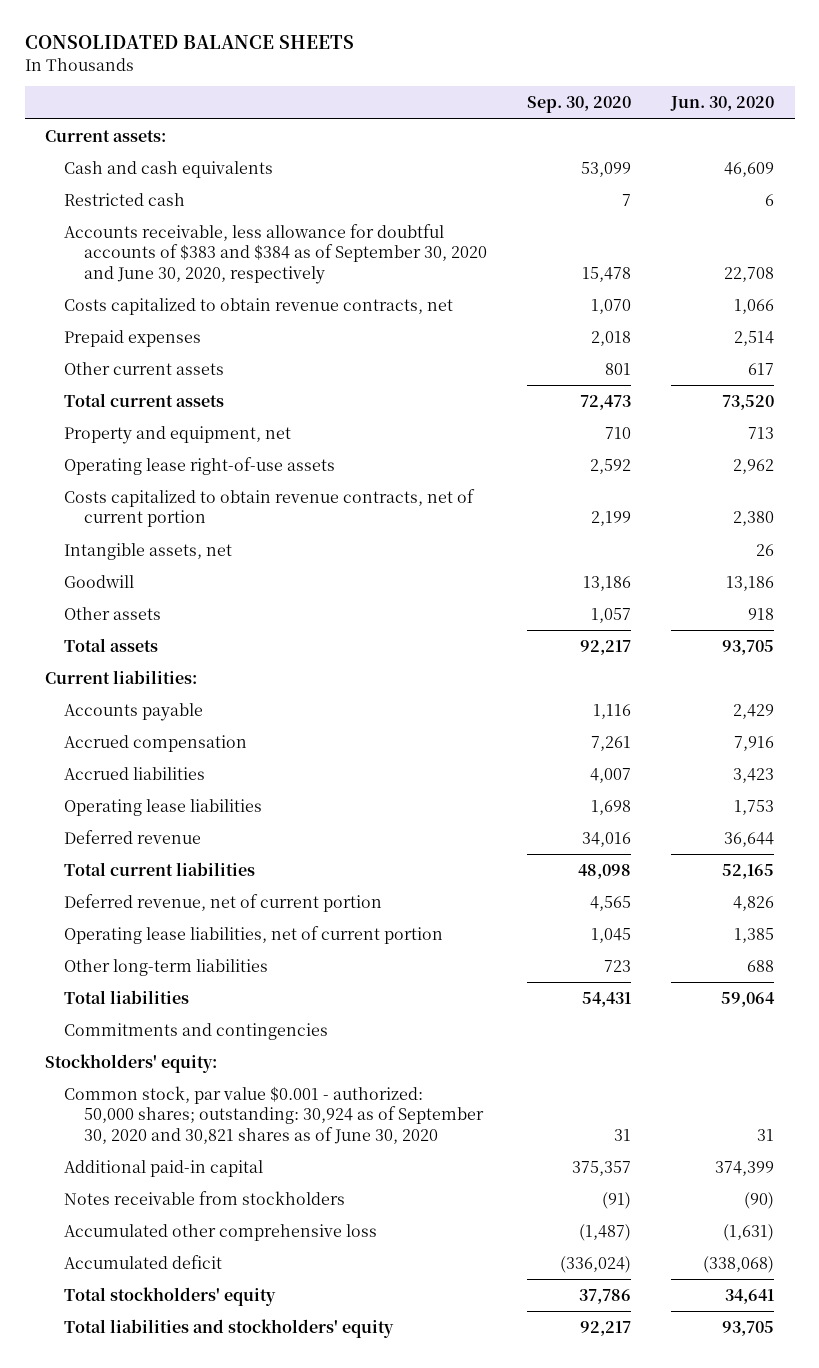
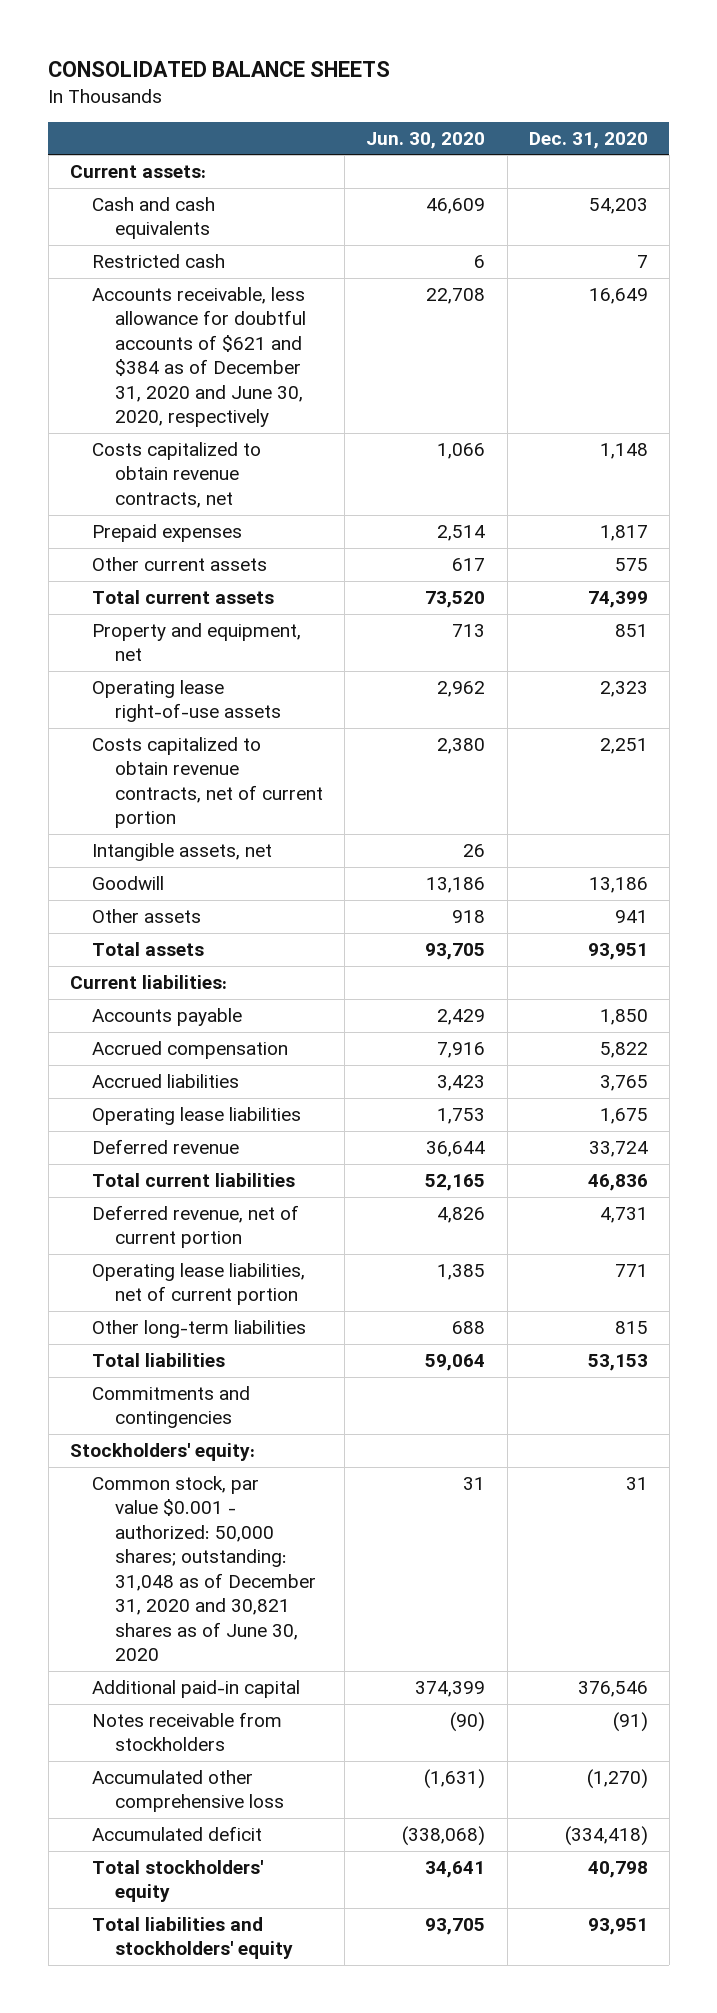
[527,96,632,114] Sep. 30, 2020 -> none
none -> [528,131,648,149] Dec. 31, 2020
[64,223,487,284] Accounts receivable, less allowance for doubtful accounts of $383 and $384 as of September 30, 2020 and June 30, 2020, respectively -> [92,286,307,428] Accounts receivable, less allowance for doubtful accounts of $621 and $384 as of December 31, 2020 and June 30, 2020, respectively
[64,1085,484,1144] Common stock, par value $0.001 - authorized: 50,000 shares; outstanding: 30,924 as of September 30, 2020 and 30,821 shares as of June 30, 2020 -> [92,1475,317,1662] Common stock, par value $0.001 - authorized: 50,000 shares; outstanding: 31,048 as of December 31, 2020 and 30,821 shares as of June 30, 2020

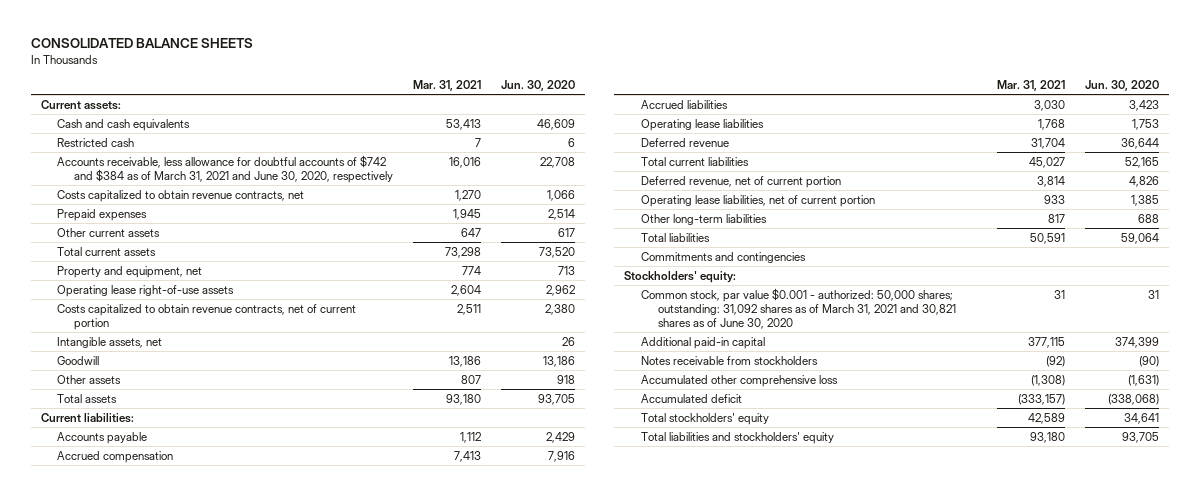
[528,131,648,149] Dec. 31, 2020 -> none
none -> [413,80,482,92] Mar. 31, 2021
[92,286,307,428] Accounts receivable, less allowance for doubtful accounts of $621 and $384 as of December 31, 2020 and June 30, 2020, respectively -> [57,154,394,183] Accounts receivable, less allowance for doubtful accounts of $742 and $384 as of March 31, 2021 and June 30, 2020, respectively
[92,1475,317,1662] Common stock, par value $0.001 - authorized: 50,000 shares; outstanding: 31,048 as of December 31, 2020 and 30,821 shares as of June 30, 2020 -> [640,287,956,330] Common stock, par value $0.001 - authorized: 50,000 shares; outstanding: 31,092 shares as of March 31, 2021 and 30,821 shares as of June 30, 2020

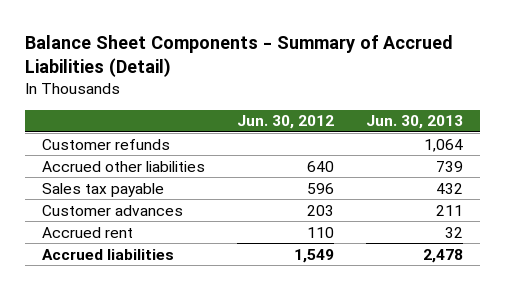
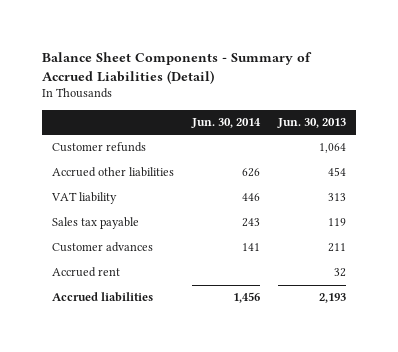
[237,115,335,130] Jun. 30, 2012 -> none
none -> [191,118,262,129] Jun. 30, 2014
[436,160,464,172] 739 -> [328,167,347,177] 454
none -> [50,192,117,205] VAT liability
[436,182,464,194] 432 -> [328,218,347,227] 119
[423,248,464,263] 2,478 -> [319,293,347,304] 2,193

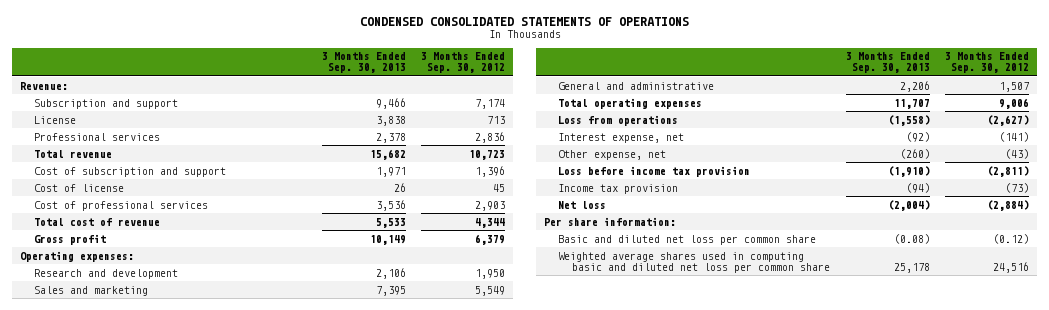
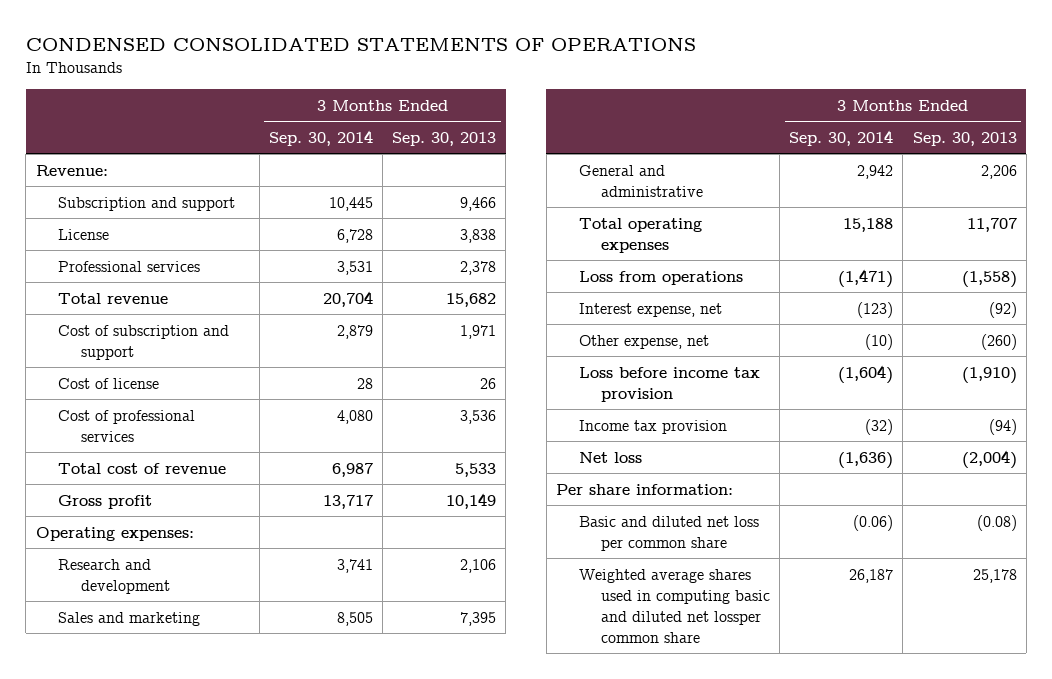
[421,52,506,74] 3 Months Ended Sep. 30, 2012 -> none
none -> [268,129,373,146] Sep. 30, 2014
[557,251,830,273] Weighted average shares used in computing basic and diluted net loss per common share -> [578,568,771,643] Weighted average shares used in computing basic and diluted net lossper common share

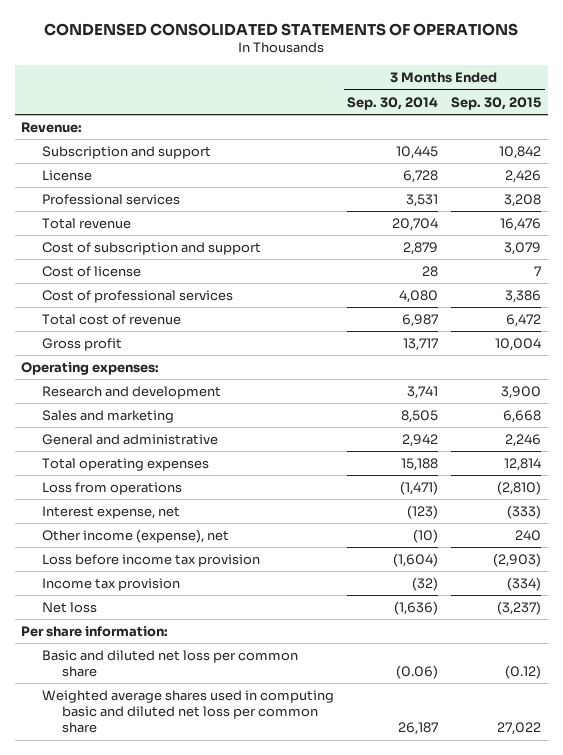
[392,131,497,146] Sep. 30, 2013 -> none
none -> [451,96,542,110] Sep. 30, 2015
[578,334,709,349] Other expense, net -> [41,528,229,543] Other income (expense), net
[578,568,771,643] Weighted average shares used in computing basic and diluted net lossper common share -> [41,689,334,734] Weighted average shares used in computing basic and diluted net loss per common share

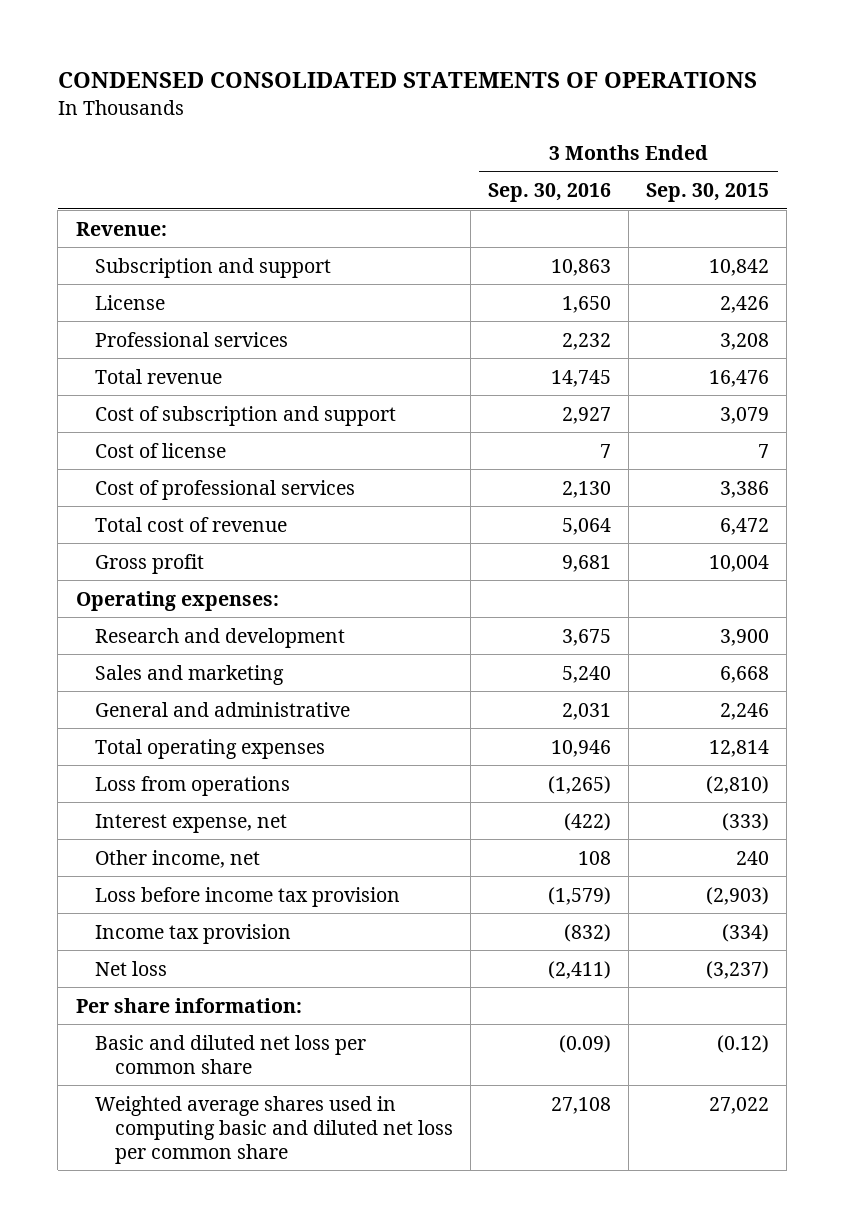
[346,96,438,110] Sep. 30, 2014 -> none
none -> [487,183,611,203] Sep. 30, 2016
[41,528,229,543] Other income (expense), net -> [95,849,261,868] Other income, net

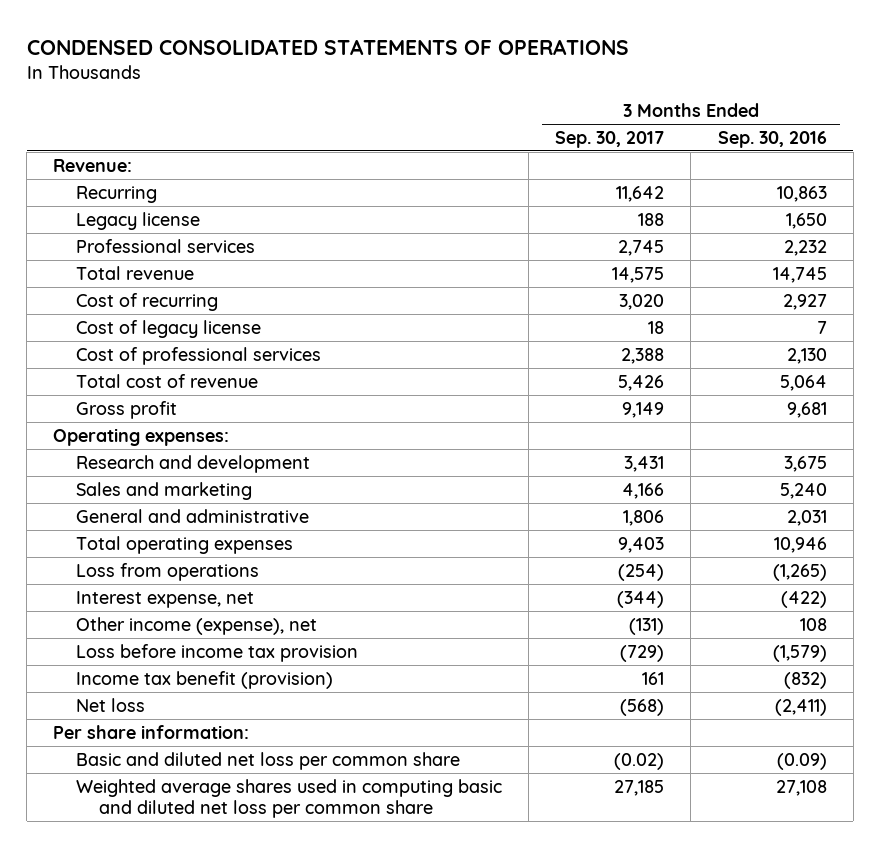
[646,183,770,203] Sep. 30, 2015 -> none
none -> [555,130,665,148] Sep. 30, 2017
[95,257,332,278] Subscription and support -> [76,185,158,203] Recurring
[95,294,166,310] License -> [76,211,201,230] Legacy license
[95,405,397,426] Cost of subscription and support -> [76,292,219,311] Cost of recurring
[95,442,227,458] Cost of license -> [76,319,262,338] Cost of legacy license
[95,849,261,868] Other income, net -> [76,616,318,635] Other income (expense), net
[95,923,292,944] Income tax provision -> [76,670,334,689] Income tax benefit (provision)

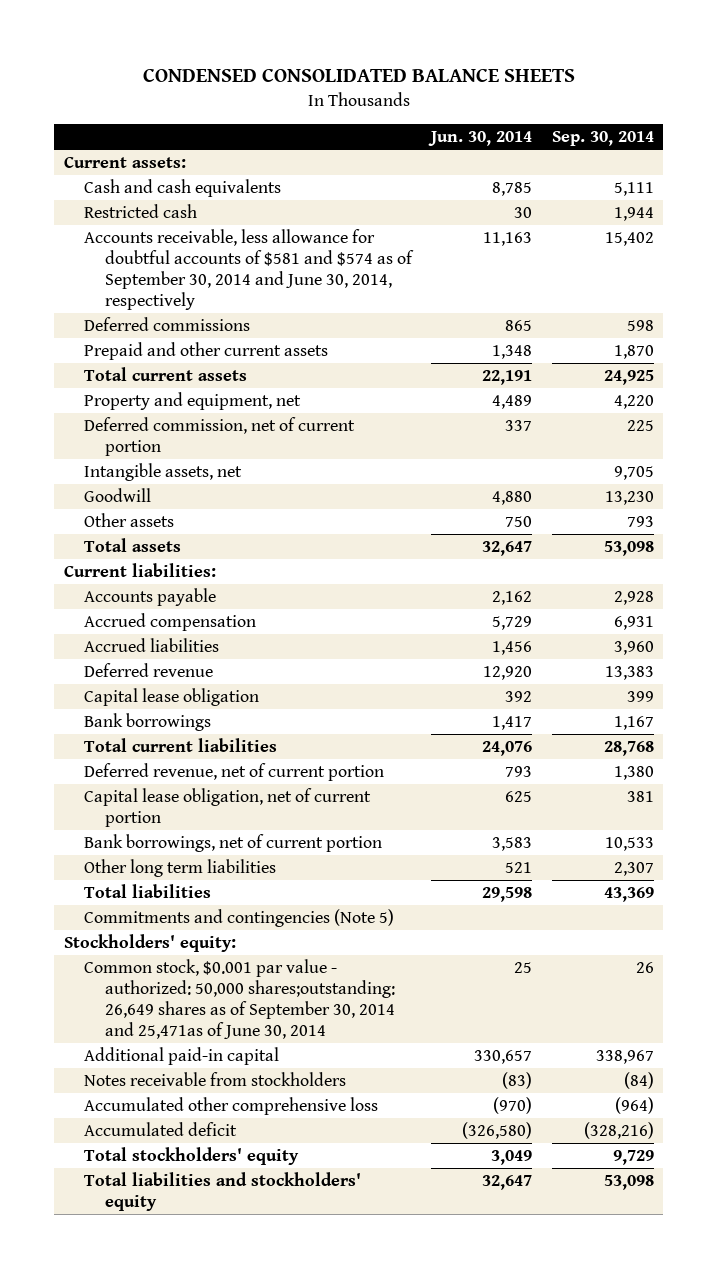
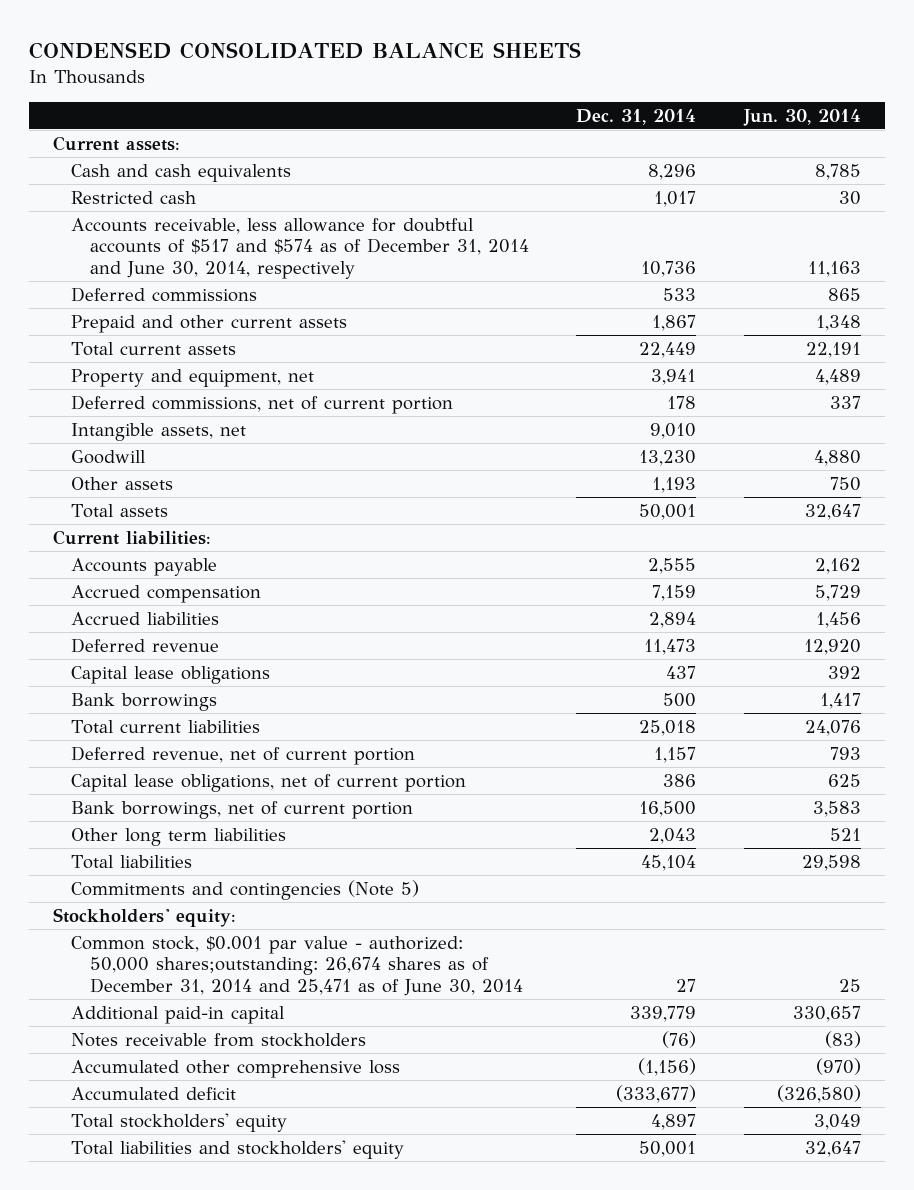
[551,131,654,147] Sep. 30, 2014 -> none
none -> [576,108,697,125] Dec. 31, 2014
[84,229,414,310] Accounts receivable, less allowance for doubtful accounts of $581 and $574 as of September 30, 2014 and June 30, 2014, respectively -> [71,217,529,280] Accounts receivable, less allowance for doubtful accounts of $517 and $574 as of December 31, 2014 and June 30, 2014, respectively
[84,417,356,457] Deferred commission, net of current portion -> [71,394,454,414] Deferred commissions, net of current portion
[84,688,260,707] Capital lease obligation -> [71,665,271,684] Capital lease obligations
[84,788,372,828] Capital lease obligation, net of current portion -> [71,773,467,792] Capital lease obligations, net of current portion
[84,959,395,1039] Common stock, $0.001 par value - authorized: 50,000 shares;outstanding: 26,649 shares as of September 30, 2014 and 25,471as of June 30, 2014 -> [71,935,523,997] Common stock, $0.001 par value - authorized: 50,000 shares;outstanding: 26,674 shares as of December 31, 2014 and 25,471 as of June 30, 2014

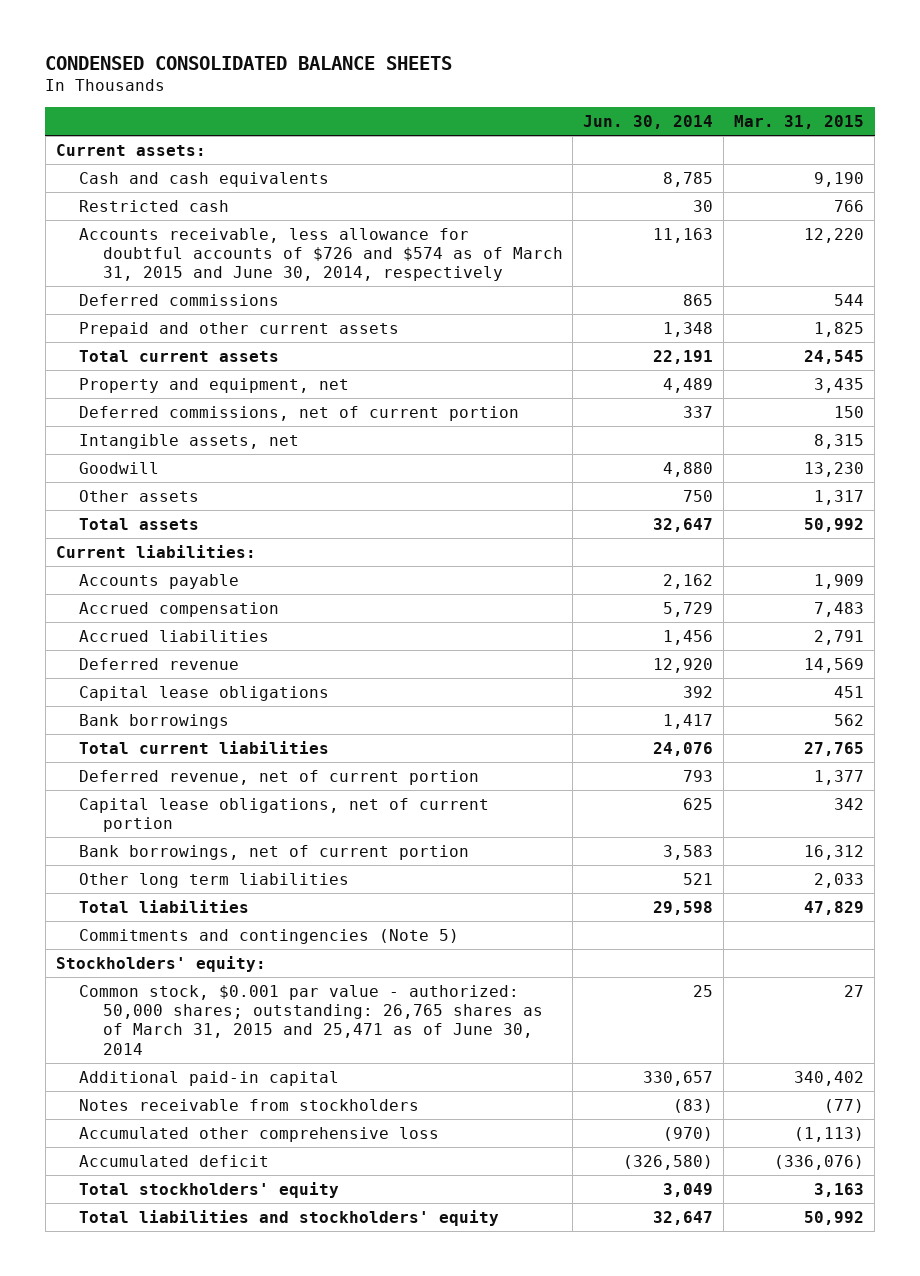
[576,108,697,125] Dec. 31, 2014 -> none
none -> [734,115,865,130] Mar. 31, 2015
[71,217,529,280] Accounts receivable, less allowance for doubtful accounts of $517 and $574 as of December 31, 2014 and June 30, 2014, respectively -> [79,227,563,282] Accounts receivable, less allowance for doubtful accounts of $726 and $574 as of March 31, 2015 and June 30, 2014, respectively
[71,935,523,997] Common stock, $0.001 par value - authorized: 50,000 shares;outstanding: 26,674 shares as of December 31, 2014 and 25,471 as of June 30, 2014 -> [79,984,543,1055] Common stock, $0.001 par value - authorized: 50,000 shares; outstanding: 26,765 shares as of March 31, 2015 and 25,471 as of June 30, 2014

